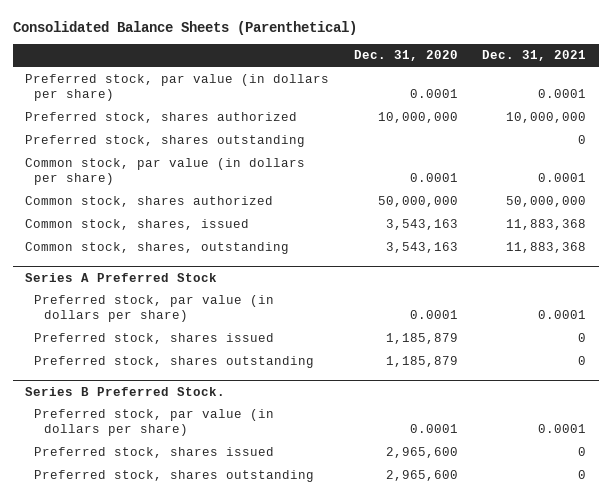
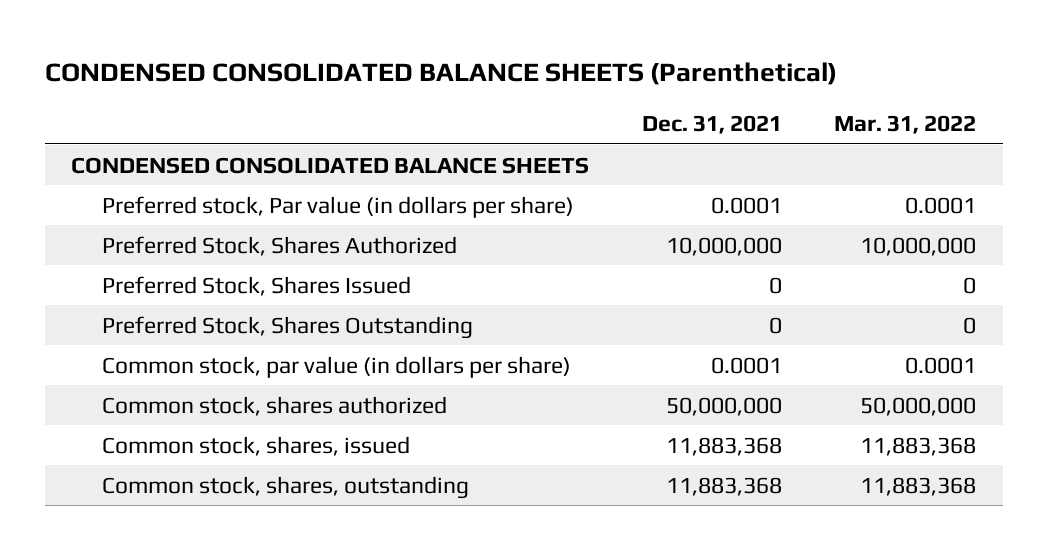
[12,20,357,35] Consolidated Balance Sheets (Parenthetical) -> [45,61,838,85] CONDENSED CONSOLIDATED BALANCE SHEETS (Parenthetical)
[353,50,458,62] Dec. 31, 2020 -> none
none -> [834,115,977,135] Mar. 31, 2022
none -> [71,156,590,174] CONDENSED CONSOLIDATED BALANCE SHEETS
[24,74,329,102] Preferred stock, par value (in dollars per share) -> [102,195,575,218] Preferred stock, Par value (in dollars per share)
[24,112,297,124] Preferred stock, shares authorized -> [102,235,458,256] Preferred Stock, Shares Authorized
none -> [102,275,412,296] Preferred Stock, Shares Issued
[24,135,305,148] Preferred stock, shares outstanding -> [102,315,474,339] Preferred Stock, Shares Outstanding
[24,272,217,282] Series A Preferred Stock -> none
[34,295,275,323] Preferred stock, par value (in dollars per share) -> none
[34,333,275,345] Preferred stock, shares issued -> none
[34,356,315,369] Preferred stock, shares outstanding -> none
[24,386,225,396] Series B Preferred Stock. -> none
[34,409,275,437] Preferred stock, par value (in dollars per share) -> none
[34,447,275,459] Preferred stock, shares issued -> none
[34,470,315,483] Preferred stock, shares outstanding -> none

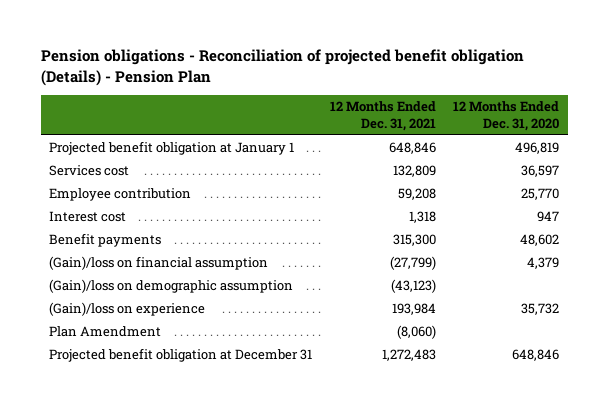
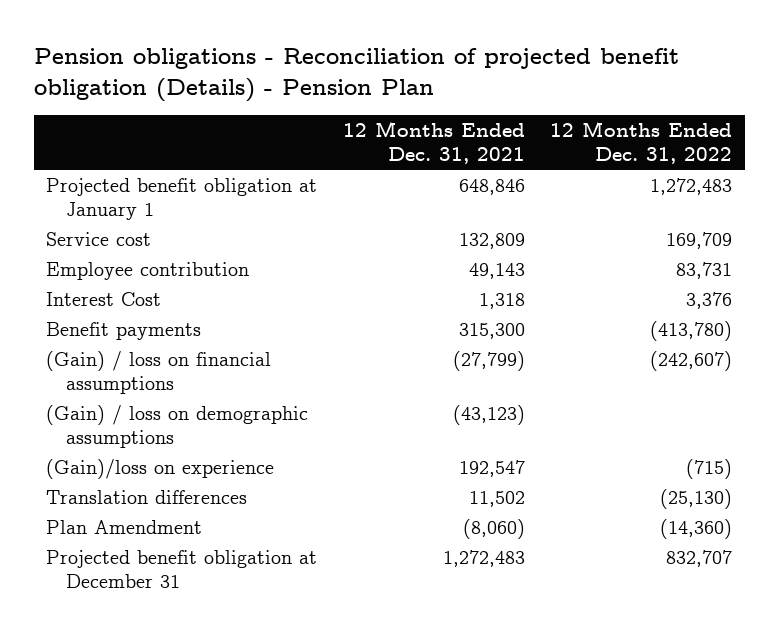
[453,101,560,131] 12 Months Ended Dec. 31, 2020 -> none
none -> [550,121,733,165] 12 Months Ended Dec. 31, 2022
[49,165,130,177] Services cost -> [46,232,152,247] Service cost
[397,188,436,201] 59,208 -> [468,263,525,280] 49,143
[49,211,127,223] Interest cost -> [46,292,162,307] Interest Cost
[49,256,269,271] (Gain)/loss on financial assumption -> [46,351,272,394] (Gain) / loss on financial assumptions
[49,279,294,294] (Gain)/loss on demographic assumption -> [46,405,309,448] (Gain) / loss on demographic assumptions
[391,303,436,316] 193,984 -> [458,460,525,478] 192,547
none -> [46,490,248,505] Translation differences

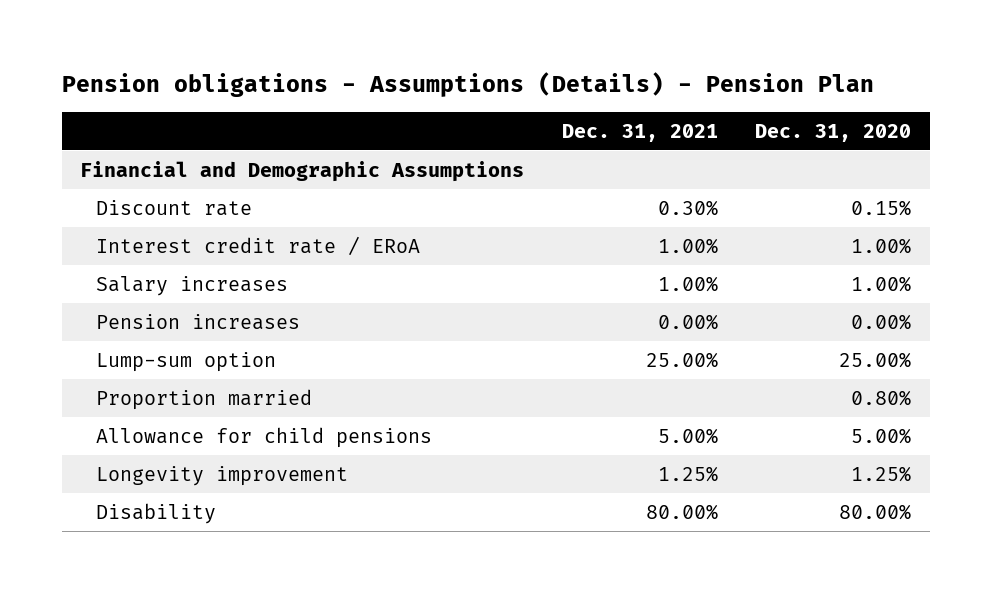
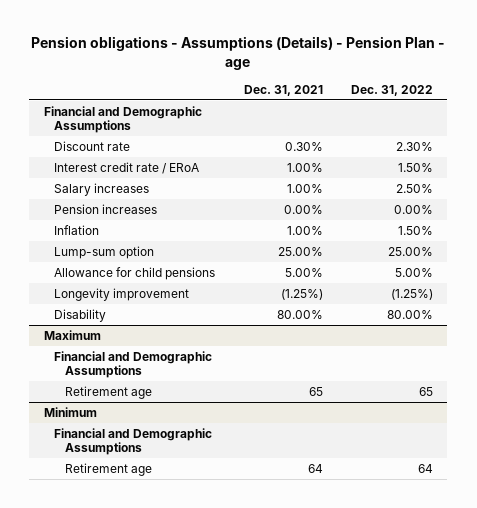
[61,72,874,98] Pension obligations - Assumptions (Details) - Pension Plan -> [31,35,446,70] Pension obligations - Assumptions (Details) - Pension Plan - age
[755,123,912,142] Dec. 31, 2020 -> none
none -> [351,84,434,96] Dec. 31, 2022
none -> [54,224,100,235] Inflation
[95,388,312,410] Proportion married -> none
[657,465,718,482] 1.25% -> [280,288,323,300] (1.25%)
none -> [43,329,101,340] Maximum
none -> [54,350,213,378] Financial and Demographic Assumptions
none -> [64,385,152,399] Retirement age
none -> [43,406,97,417] Minimum
none -> [54,427,213,455] Financial and Demographic Assumptions
none -> [64,462,152,476] Retirement age

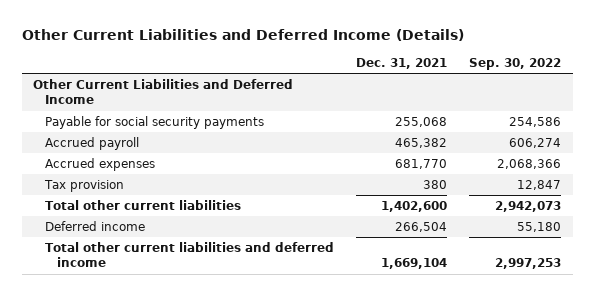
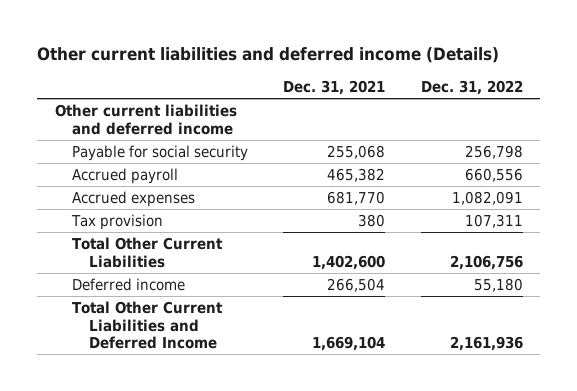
[21,28,464,41] Other Current Liabilities and Deferred Income (Details) -> [37,47,500,64] Other current liabilities and deferred income (Details)
[469,57,562,70] Sep. 30, 2022 -> none
none -> [420,79,523,95] Dec. 31, 2022
[32,78,293,105] Other Current Liabilities and Deferred Income -> [54,103,237,135] Other current liabilities and deferred income
[44,115,264,129] Payable for social security payments -> [72,144,249,161] Payable for social security
[44,199,241,210] Total other current liabilities -> [72,236,224,268] Total Other Current Liabilities
[44,241,334,268] Total other current liabilities and deferred income -> [72,300,224,350] Total Other Current Liabilities and Deferred Income

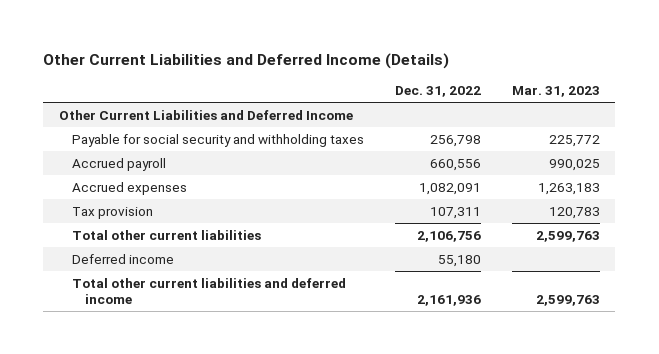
[37,47,500,64] Other current liabilities and deferred income (Details) -> [43,52,450,69] Other Current Liabilities and Deferred Income (Details)
[283,79,386,95] Dec. 31, 2021 -> none
none -> [511,85,600,97] Mar. 31, 2023
[54,103,237,135] Other current liabilities and deferred income -> [58,109,353,120] Other Current Liabilities and Deferred Income
[72,144,249,161] Payable for social security -> [72,133,365,147] Payable for social security and withholding taxes
[72,236,224,268] Total Other Current Liabilities -> [72,229,262,240] Total other current liabilities
[72,300,224,350] Total Other Current Liabilities and Deferred Income -> [72,277,347,304] Total other current liabilities and deferred income

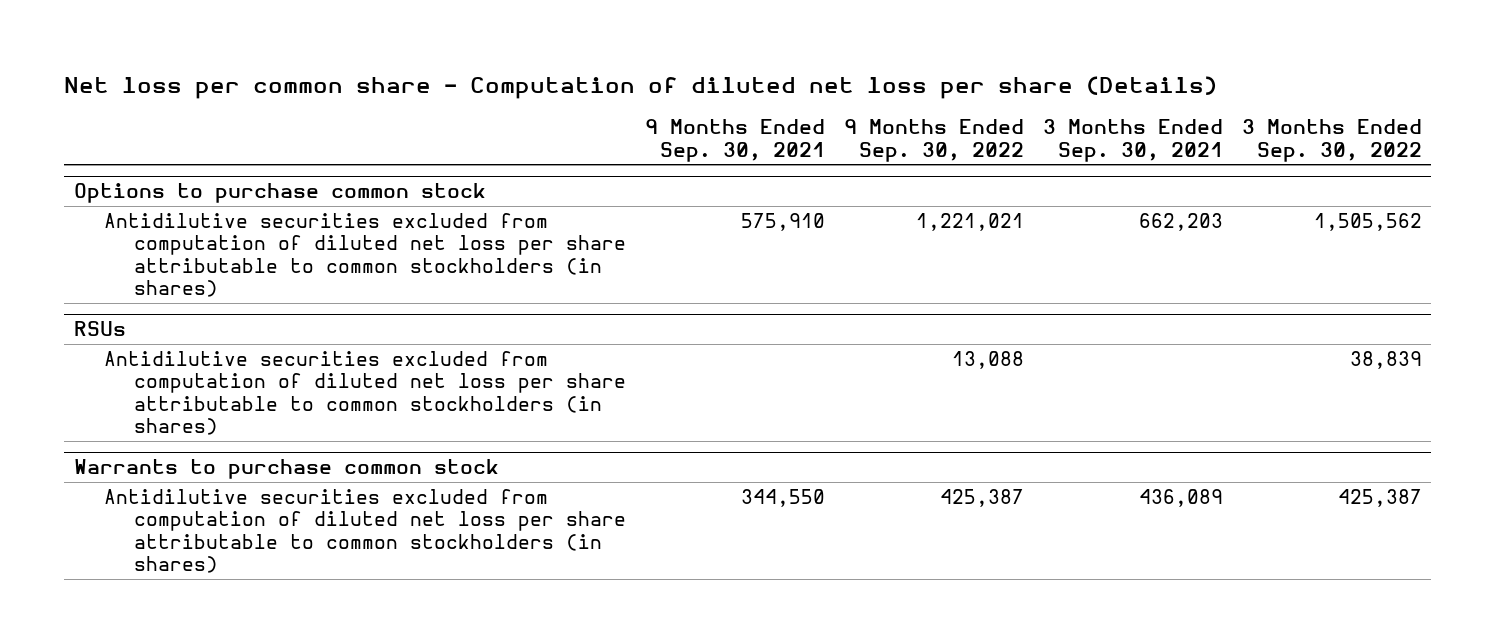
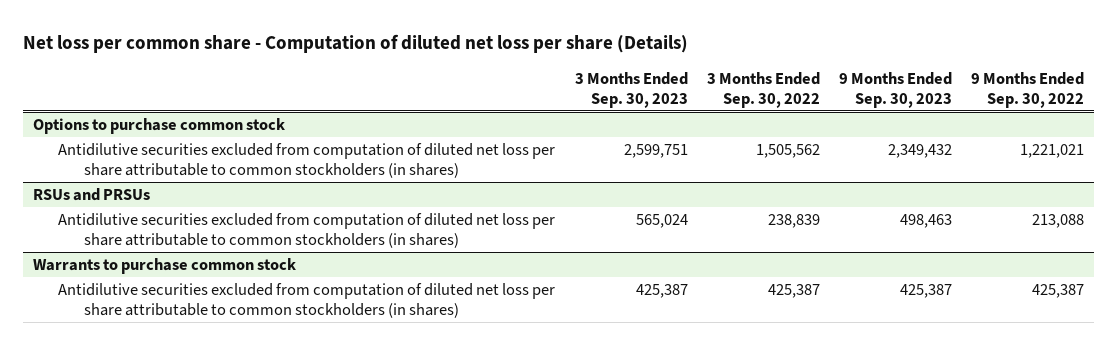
[644,119,825,162] 9 Months Ended Sep. 30, 2021 -> none
[1042,119,1223,162] 3 Months Ended Sep. 30, 2021 -> none
none -> [574,72,688,108] 3 Months Ended Sep. 30, 2023
none -> [838,72,952,108] 9 Months Ended Sep. 30, 2023
[73,321,126,337] RSUs -> [32,188,150,202] RSUs and PRSUs
[951,351,1024,370] 13,088 -> [1031,214,1084,229] 213,088
[1349,351,1422,370] 38,839 -> [767,214,820,229] 238,839

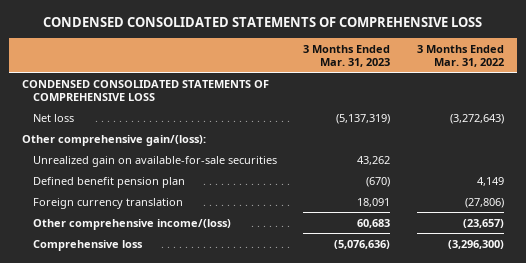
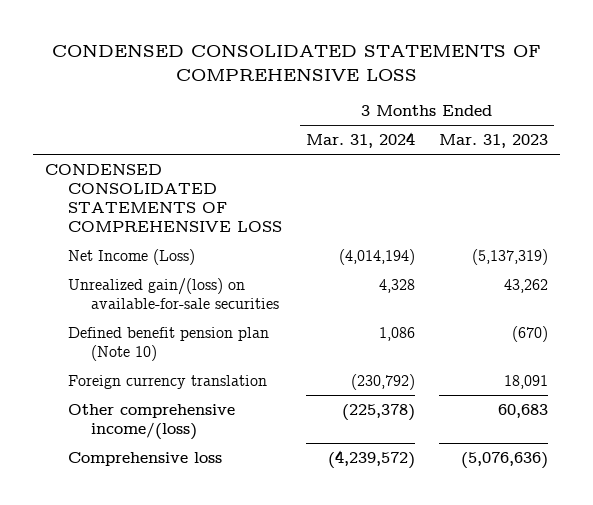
[416,44,504,67] 3 Months Ended Mar. 31, 2022 -> none
none -> [306,132,416,149] Mar. 31, 2024
[22,134,207,146] Other comprehensive gain/(loss): -> none
[33,113,75,122] Net loss -> [68,248,196,265] Net Income (Loss)
[33,155,278,167] Unrealized gain on available-for-sale securities -> [68,277,280,309] Unrealized gain/(loss) on available-for-sale securities
[33,176,186,188] Defined benefit pension plan -> [68,326,270,361] Defined benefit pension plan (Note 10)

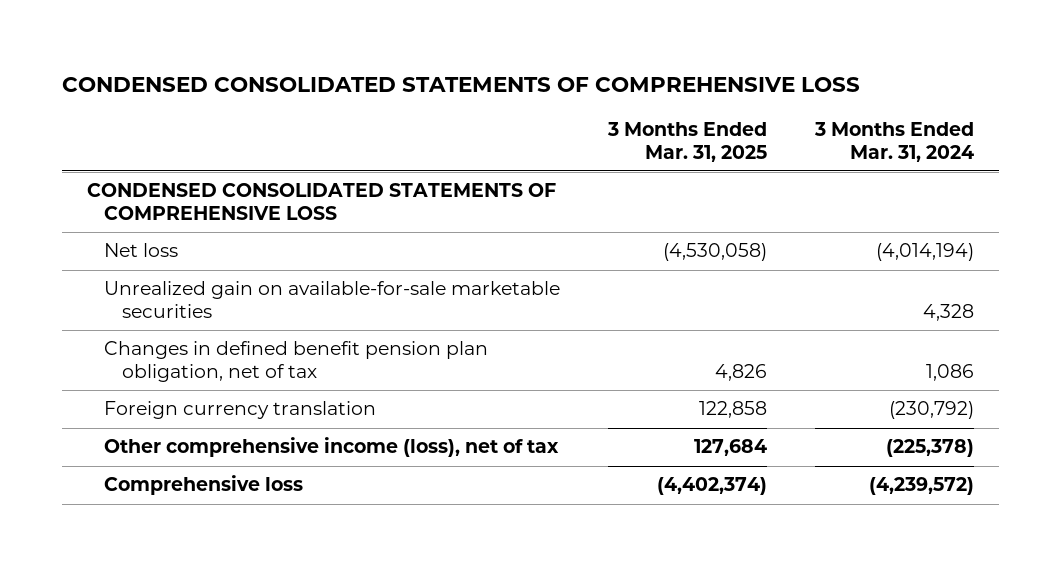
[439,134,549,149] Mar. 31, 2023 -> none
none -> [607,121,768,162] 3 Months Ended Mar. 31, 2025
[68,248,196,265] Net Income (Loss) -> [104,243,179,258] Net loss
[68,277,280,309] Unrealized gain/(loss) on available-for-sale securities -> [104,281,561,319] Unrealized gain on available-for-sale marketable securities
[68,326,270,361] Defined benefit pension plan (Note 10) -> [104,341,489,383] Changes in defined benefit pension plan obligation, net of tax
[68,403,236,440] Other comprehensive income/(loss) -> [104,437,560,458] Other comprehensive income (loss), net of tax

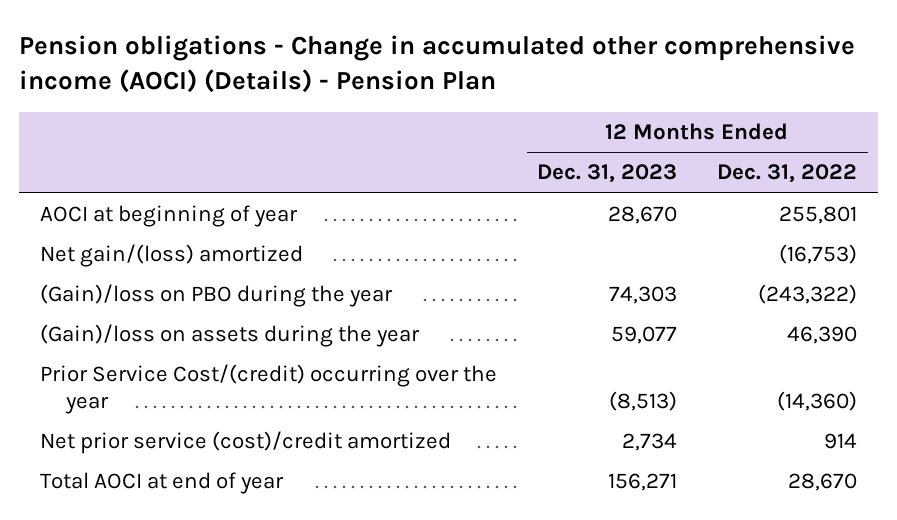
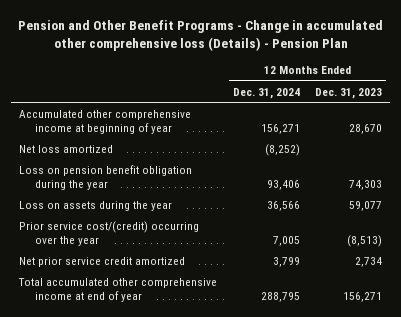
[19,35,856,94] Pension obligations - Change in accumulated other comprehensive income (AOCI) (Details) - Pension Plan -> [17,19,383,51] Pension and Other Benefit Programs - Change in accumulated other comprehensive loss (Details) - Pension Plan
[717,164,858,184] Dec. 31, 2022 -> none
none -> [232,87,300,99] Dec. 31, 2024
[39,205,298,228] AOCI at beginning of year -> [19,109,192,135] Accumulated other comprehensive income at beginning of year
[39,244,303,268] Net gain/(loss) amortized -> [19,144,114,153] Net loss amortized
[39,284,393,308] (Gain)/loss on PBO during the year -> [19,164,193,191] Loss on pension benefit obligation during the year
[39,324,420,348] (Gain)/loss on assets during the year -> [19,200,173,211] Loss on assets during the year
[39,364,497,414] Prior Service Cost/(credit) occurring over the year -> [19,220,200,247] Prior service cost/(credit) occurring over the year
[39,431,451,455] Net prior service (cost)/credit amortized -> [19,256,186,267] Net prior service credit amortized
[39,472,284,495] Total AOCI at end of year -> [18,277,218,303] Total accumulated other comprehensive income at end of year

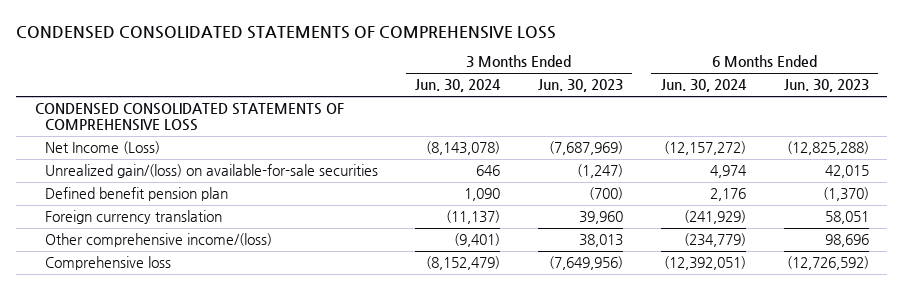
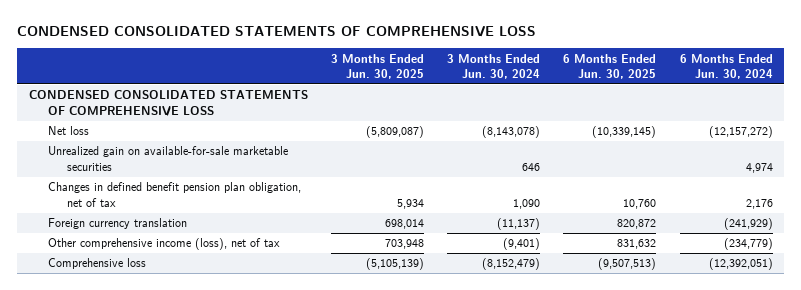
[538,79,624,93] Jun. 30, 2023 -> none
[783,79,869,93] Jun. 30, 2023 -> none
none -> [330,53,424,79] 3 Months Ended Jun. 30, 2025
none -> [563,53,657,79] 6 Months Ended Jun. 30, 2025
[44,141,160,155] Net Income (Loss) -> [48,126,90,136] Net loss
[44,164,378,179] Unrealized gain/(loss) on available-for-sale securities -> [48,146,289,171] Unrealized gain on available-for-sale marketable securities
[44,187,228,202] Defined benefit pension plan -> [48,182,302,207] Changes in defined benefit pension plan obligation, net of tax
[44,233,272,248] Other comprehensive income/(loss) -> [48,238,281,251] Other comprehensive income (loss), net of tax

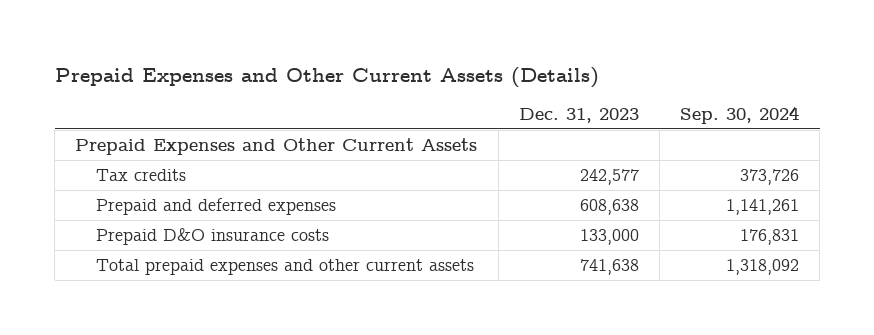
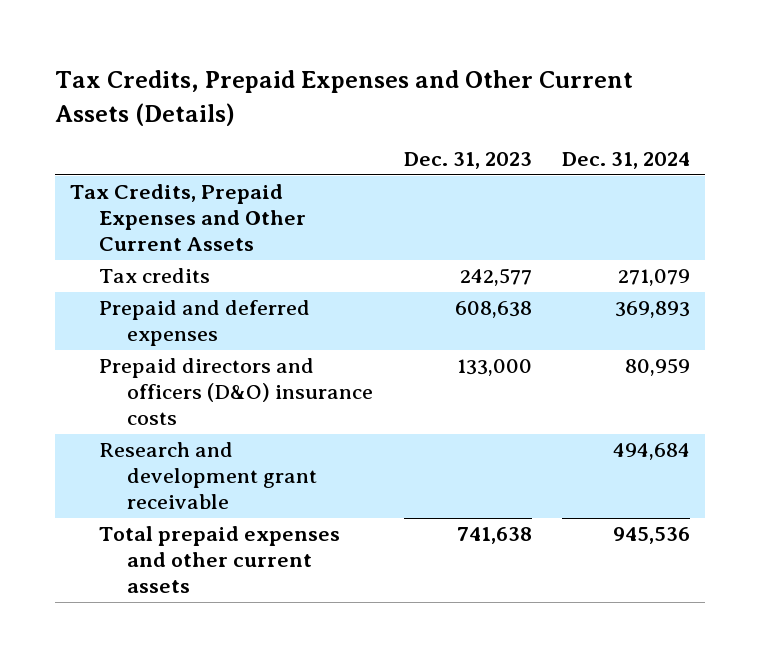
[54,66,599,88] Prepaid Expenses and Other Current Assets (Details) -> [55,70,634,126] Tax Credits, Prepaid Expenses and Other Current Assets (Details)
[680,105,800,124] Sep. 30, 2024 -> none
none -> [562,152,691,170] Dec. 31, 2024
[75,137,478,155] Prepaid Expenses and Other Current Assets -> [70,184,306,252] Tax Credits, Prepaid Expenses and Other Current Assets
[95,227,329,245] Prepaid D&O insurance costs -> [98,358,374,426] Prepaid directors and officers (D&O) insurance costs
none -> [98,442,318,510] Research and development grant receivable

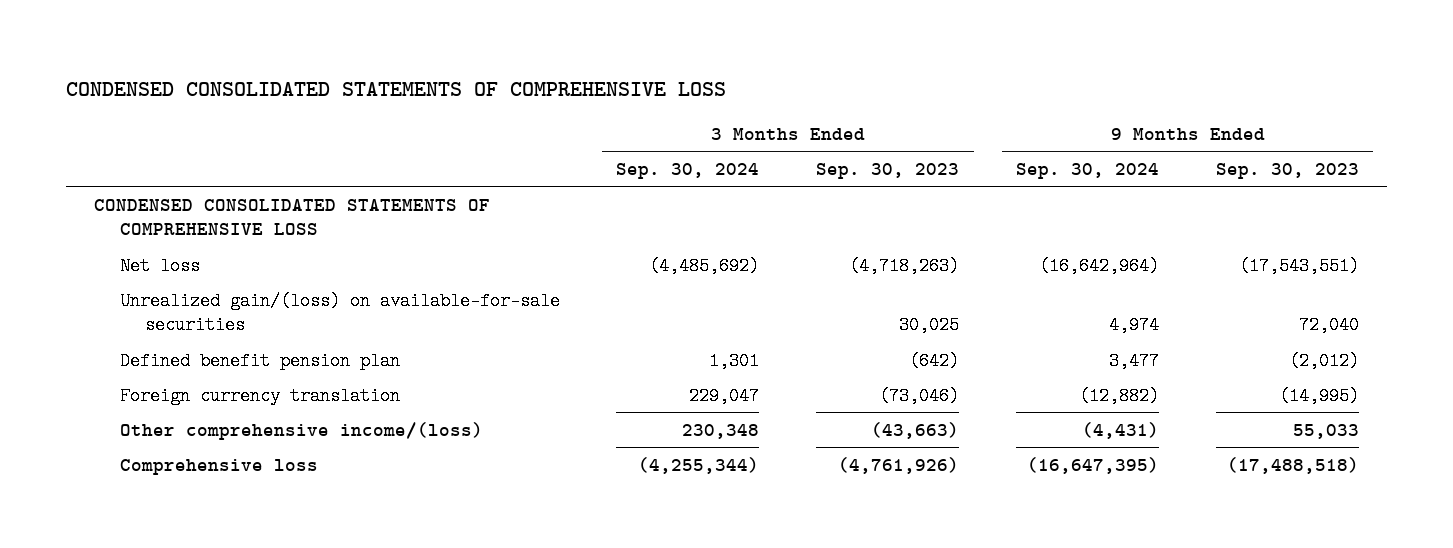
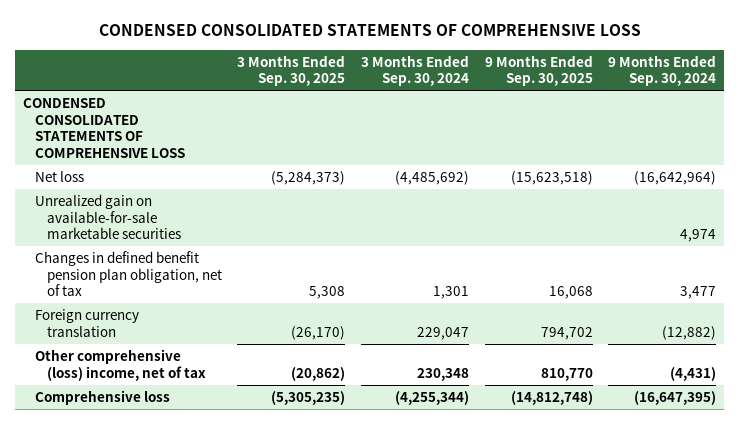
[816,162,960,179] Sep. 30, 2023 -> none
[1215,162,1359,179] Sep. 30, 2023 -> none
none -> [237,54,346,87] 3 Months Ended Sep. 30, 2025
none -> [484,54,593,87] 9 Months Ended Sep. 30, 2025
[119,291,560,335] Unrealized gain/(loss) on available-for-sale securities -> [34,194,181,240] Unrealized gain on available-for-sale marketable securities
[119,351,400,370] Defined benefit pension plan -> [34,251,222,297] Changes in defined benefit pension plan obligation, net of tax
[119,421,483,440] Other comprehensive income/(loss) -> [34,349,206,381] Other comprehensive (loss) income, net of tax

